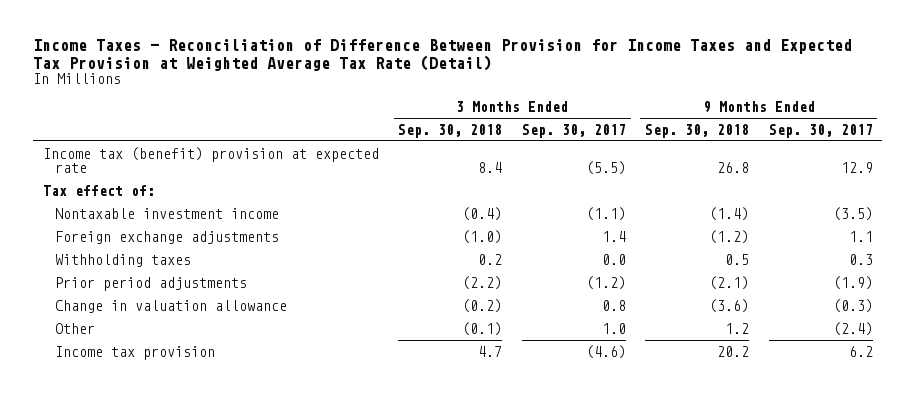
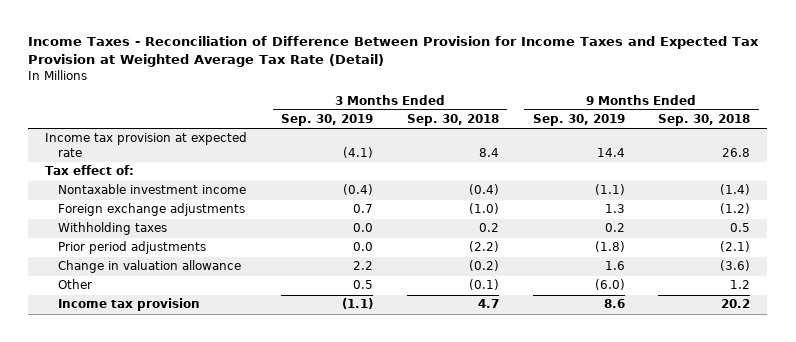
[521,123,626,138] Sep. 30, 2017 -> none
[768,123,873,138] Sep. 30, 2017 -> none
none -> [281,114,374,127] Sep. 30, 2019
none -> [532,114,625,127] Sep. 30, 2019
[43,146,380,174] Income tax (benefit) provision at expected rate -> [45,132,248,158] Income tax provision at expected rate

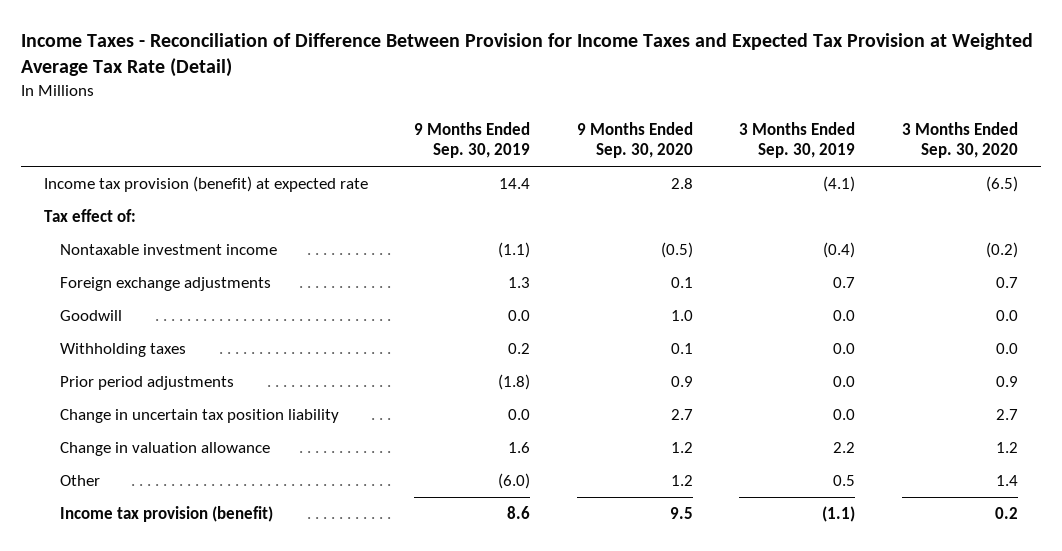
[406,114,499,127] Sep. 30, 2018 -> none
[658,114,751,127] Sep. 30, 2018 -> none
none -> [576,122,693,159] 9 Months Ended Sep. 30, 2020
none -> [901,122,1018,159] 3 Months Ended Sep. 30, 2020
[45,132,248,158] Income tax provision at expected rate -> [43,176,368,193] Income tax provision (benefit) at expected rate
none -> [59,310,122,322] Goodwill
none -> [59,409,339,424] Change in uncertain tax position liability
[57,298,200,312] Income tax provision -> [59,506,273,523] Income tax provision (benefit)

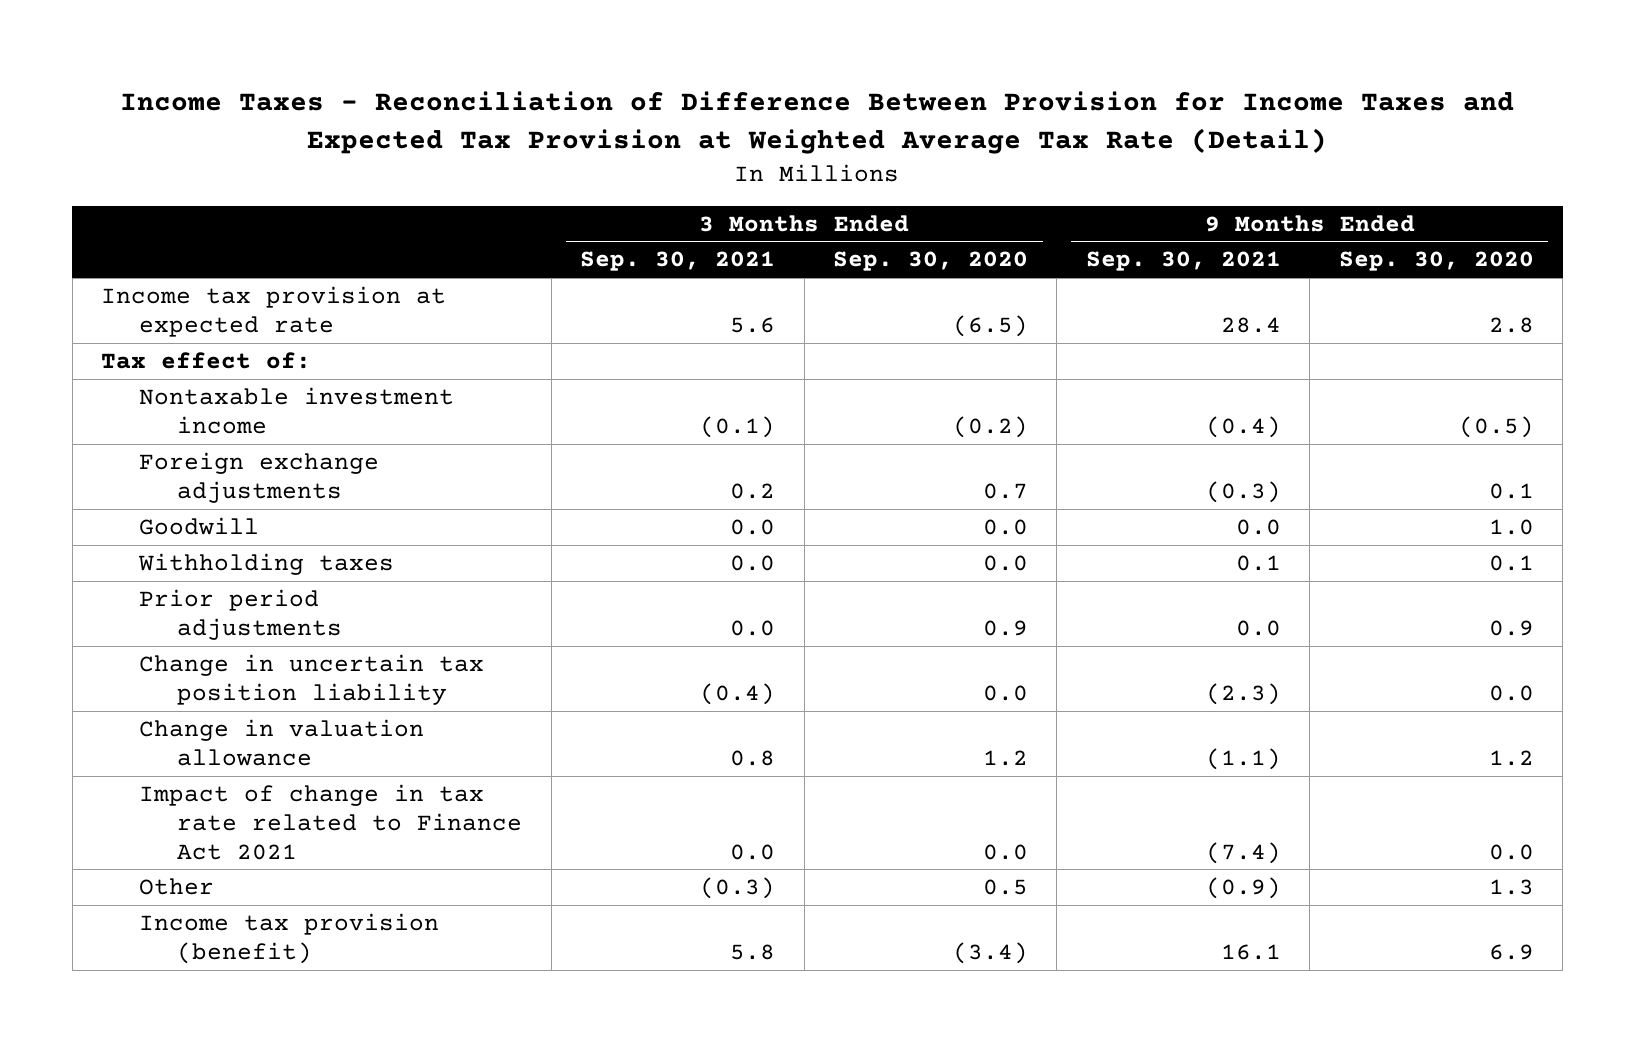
[414,122,531,159] 9 Months Ended Sep. 30, 2019 -> none
[739,122,856,159] 3 Months Ended Sep. 30, 2019 -> none
none -> [580,251,776,272] Sep. 30, 2021
none -> [1085,251,1281,272] Sep. 30, 2021
[43,176,368,193] Income tax provision (benefit) at expected rate -> [101,286,447,337] Income tax provision at expected rate
[670,409,693,421] 2.7 -> [1488,684,1534,701] 0.0
[995,409,1018,421] 2.7 -> [983,684,1029,701] 0.0
none -> [139,784,523,860] Impact of change in tax rate related to Finance Act 2021
[670,475,693,487] 1.2 -> [1488,879,1534,896] 1.3
[995,475,1018,487] 1.4 -> [983,879,1029,896] 0.5
[669,507,693,520] 9.5 -> [1488,943,1534,960] 6.9
[994,507,1018,520] 0.2 -> [953,941,1029,964] (3.4)

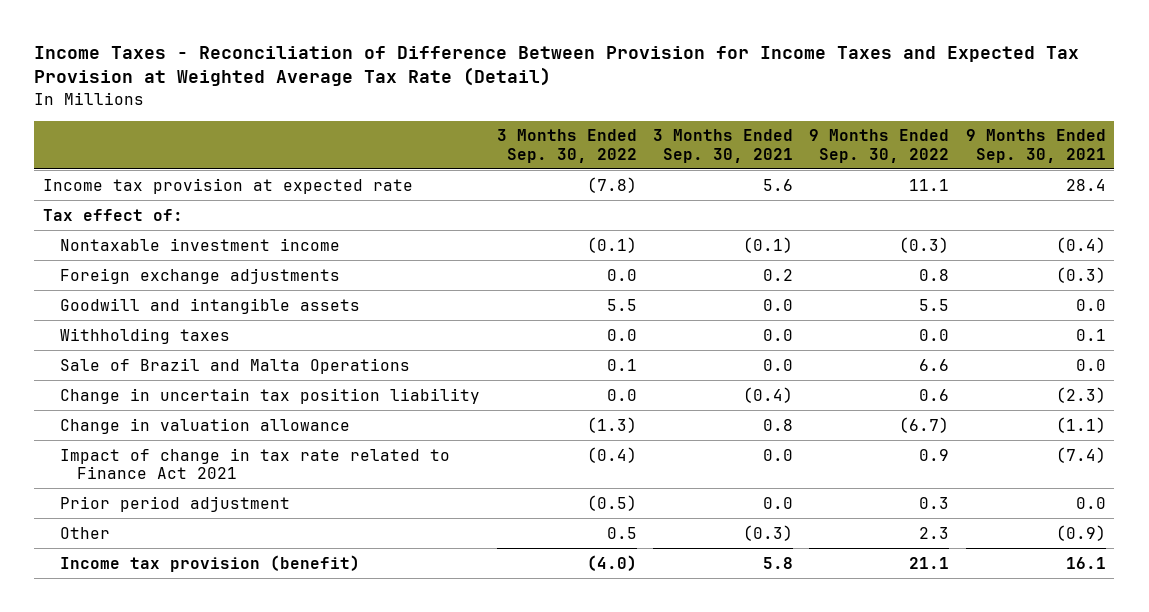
[833,251,1029,272] Sep. 30, 2020 -> none
[1338,251,1534,272] Sep. 30, 2020 -> none
none -> [496,129,637,163] 3 Months Ended Sep. 30, 2022
none -> [809,129,950,163] 9 Months Ended Sep. 30, 2022
[139,517,260,536] Goodwill -> [60,297,361,314] Goodwill and intangible assets
[139,589,343,640] Prior period adjustments -> none
none -> [60,357,411,374] Sale of Brazil and Malta Operations
none -> [60,495,291,512] Prior period adjustment

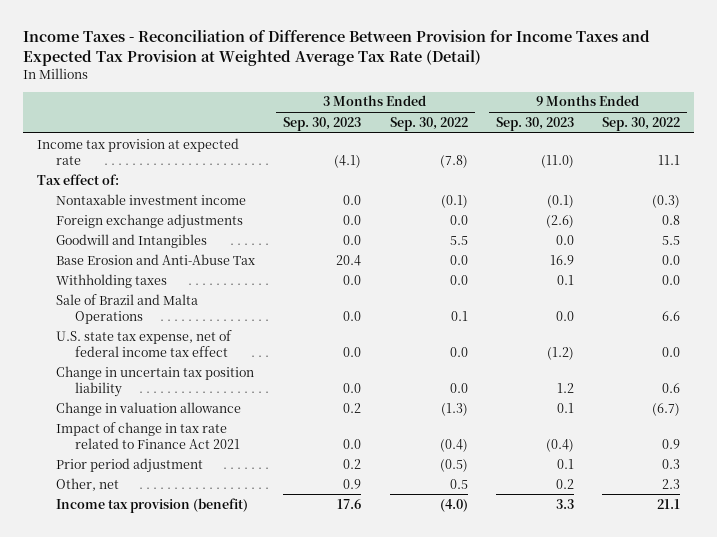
[652,129,793,163] 3 Months Ended Sep. 30, 2021 -> none
[965,129,1106,163] 9 Months Ended Sep. 30, 2021 -> none
none -> [283,116,362,131] Sep. 30, 2023
none -> [495,116,574,131] Sep. 30, 2023
[60,297,361,314] Goodwill and intangible assets -> [56,233,208,248] Goodwill and Intangibles
none -> [56,253,256,265] Base Erosion and Anti-Abuse Tax
none -> [56,329,233,357] U.S. state tax expense, net of federal income tax effect
[60,526,111,539] Other -> [56,477,120,491] Other, net

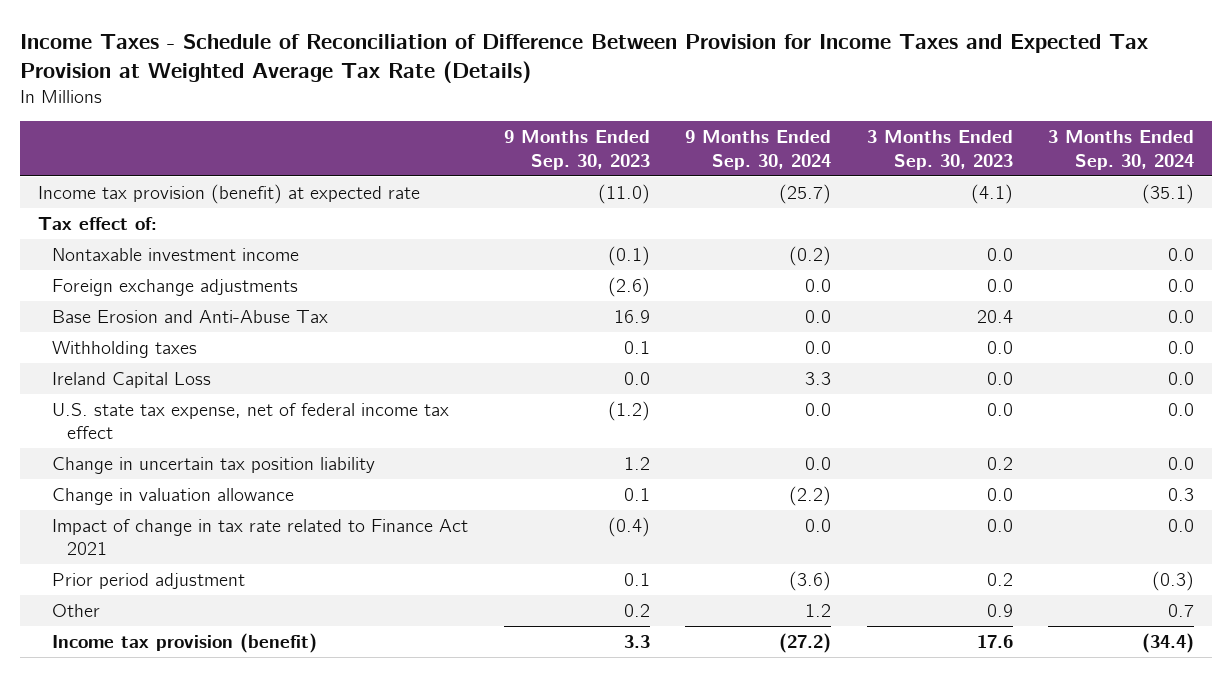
[22,30,650,66] Income Taxes - Reconciliation of Difference Between Provision for Income Taxes and Expected Tax Provision at Weighted Average Tax Rate (Detail) -> [19,33,1148,83] Income Taxes - Schedule of Reconciliation of Difference Between Provision for Income Taxes and Expected Tax Provision at Weighted Average Tax Rate (Details)
[389,116,468,131] Sep. 30, 2022 -> none
[602,116,681,131] Sep. 30, 2022 -> none
none -> [685,130,832,170] 9 Months Ended Sep. 30, 2024
none -> [1048,130,1195,170] 3 Months Ended Sep. 30, 2024
[37,137,240,165] Income tax provision at expected rate -> [37,183,420,204] Income tax provision (benefit) at expected rate
[56,233,208,248] Goodwill and Intangibles -> none
[56,293,199,324] Sale of Brazil and Malta Operations -> [52,371,212,388] Ireland Capital Loss
[343,382,362,393] 0.0 -> [986,456,1013,470] 0.2
[343,402,362,413] 0.2 -> [986,487,1013,501] 0.0
[56,477,120,491] Other, net -> [52,603,101,617] Other

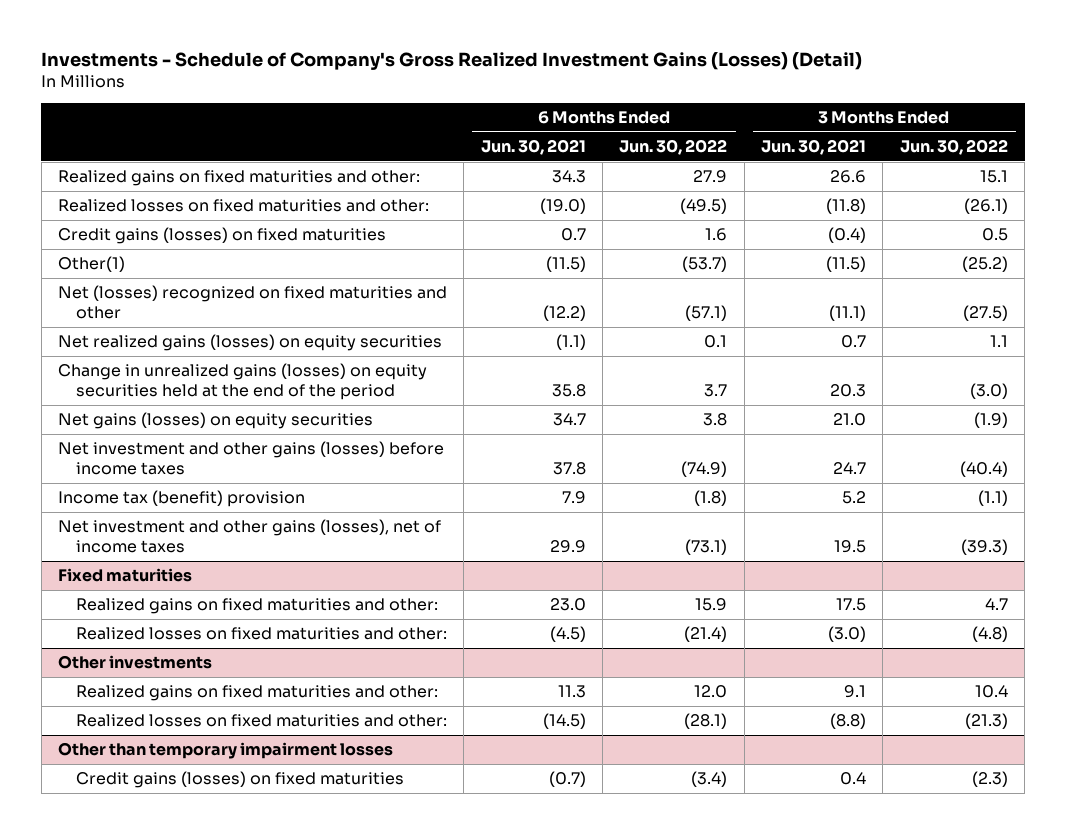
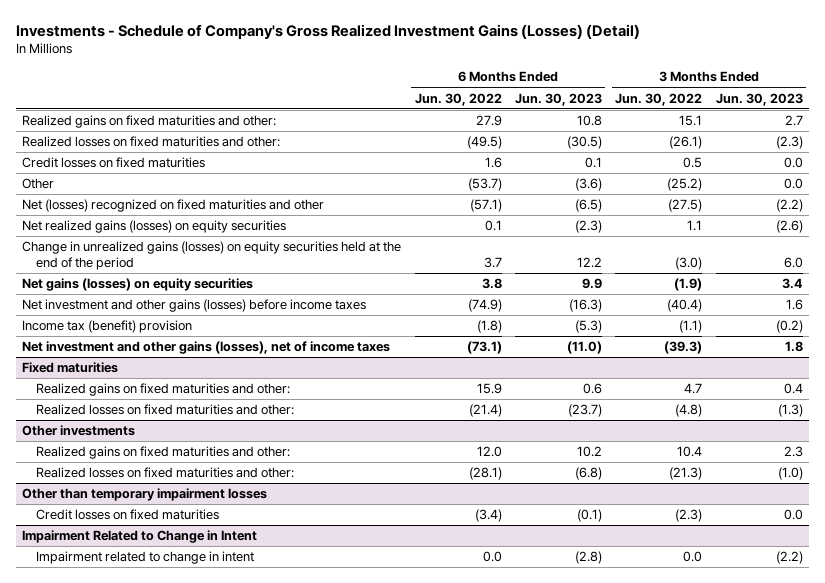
[480,138,586,155] Jun. 30, 2021 -> none
[761,138,867,155] Jun. 30, 2021 -> none
none -> [514,92,602,106] Jun. 30, 2023
none -> [715,92,803,106] Jun. 30, 2023
[57,227,386,245] Credit gains (losses) on fixed maturities -> [22,157,206,169] Credit losses on fixed maturities
[57,256,125,273] Other(1) -> [22,178,55,190] Other
[76,771,405,789] Credit gains (losses) on fixed maturities -> [36,509,220,521] Credit losses on fixed maturities
none -> [22,530,258,544] Impairment Related to Change in Intent
none -> [36,551,255,565] Impairment related to change in intent

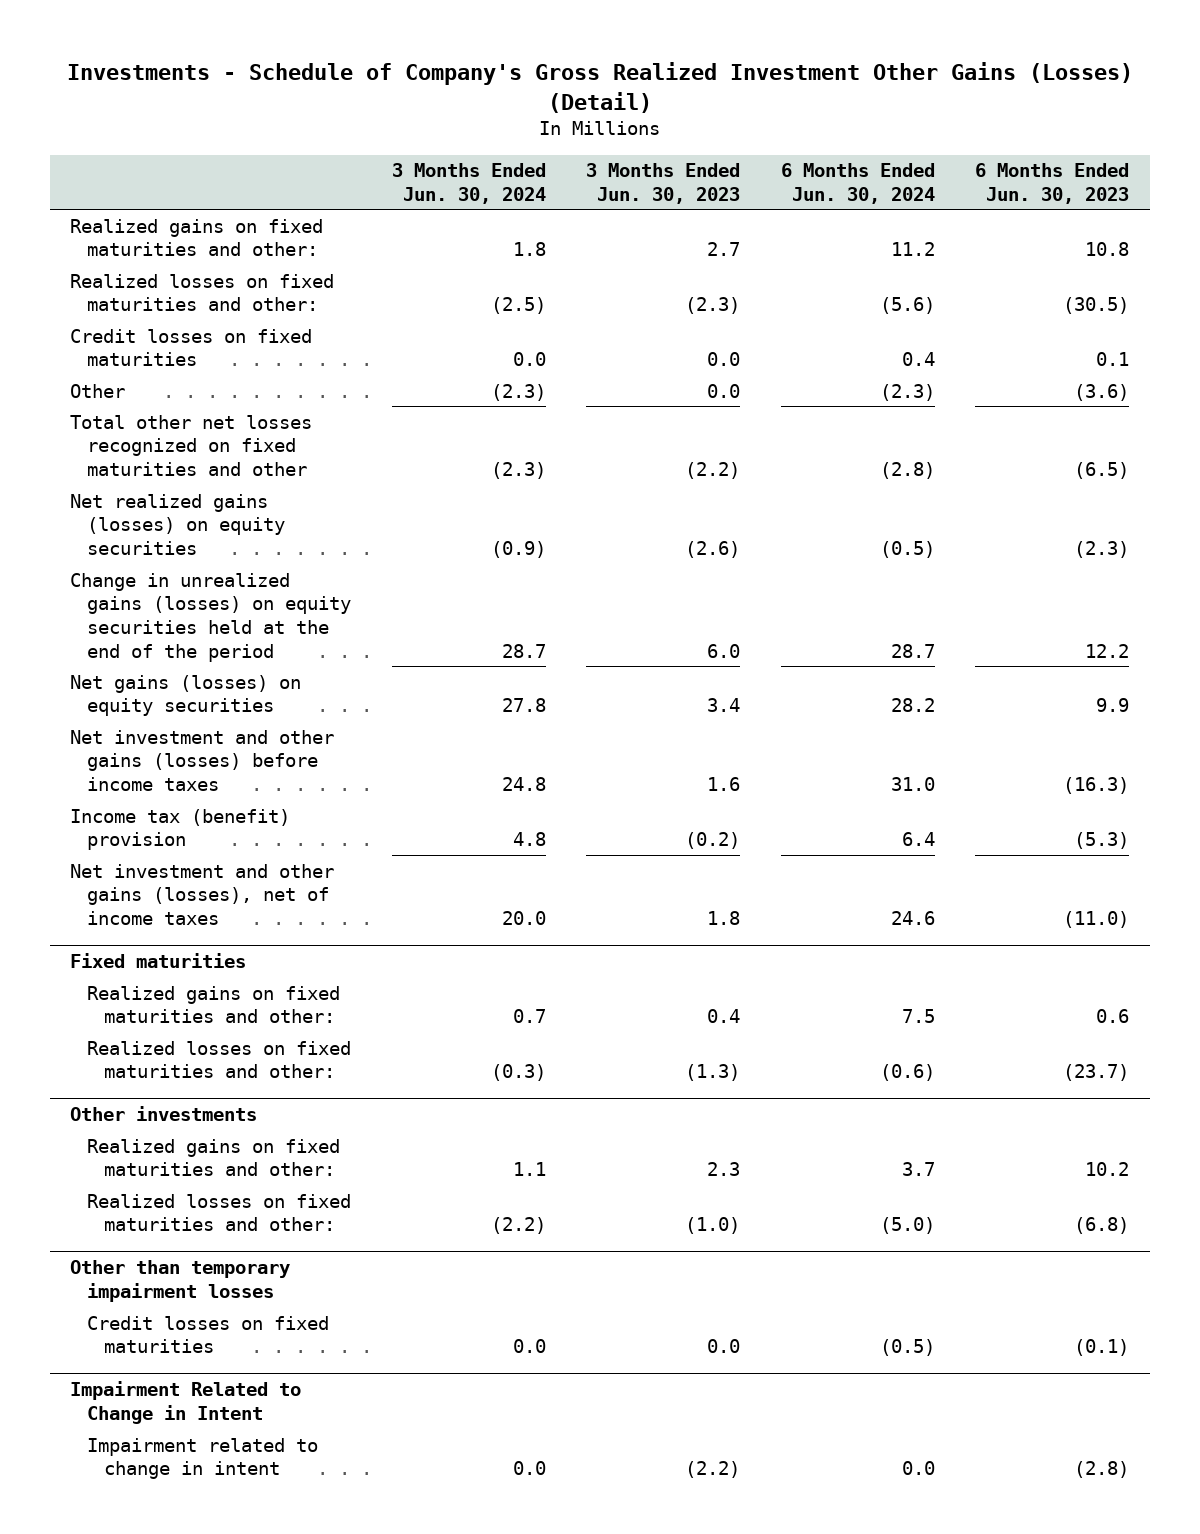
[15,23,640,39] Investments - Schedule of Company's Gross Realized Investment Gains (Losses) (Detail) -> [66,61,1133,113] Investments - Schedule of Company's Gross Realized Investment Other Gains (Losses) (Detail)
[414,92,502,106] Jun. 30, 2022 -> none
[615,92,703,106] Jun. 30, 2022 -> none
none -> [391,163,546,204] 3 Months Ended Jun. 30, 2024
none -> [780,163,935,204] 6 Months Ended Jun. 30, 2024
[22,199,325,213] Net (losses) recognized on fixed maturities and other -> [70,414,313,477] Total other net losses recognized on fixed maturities and other

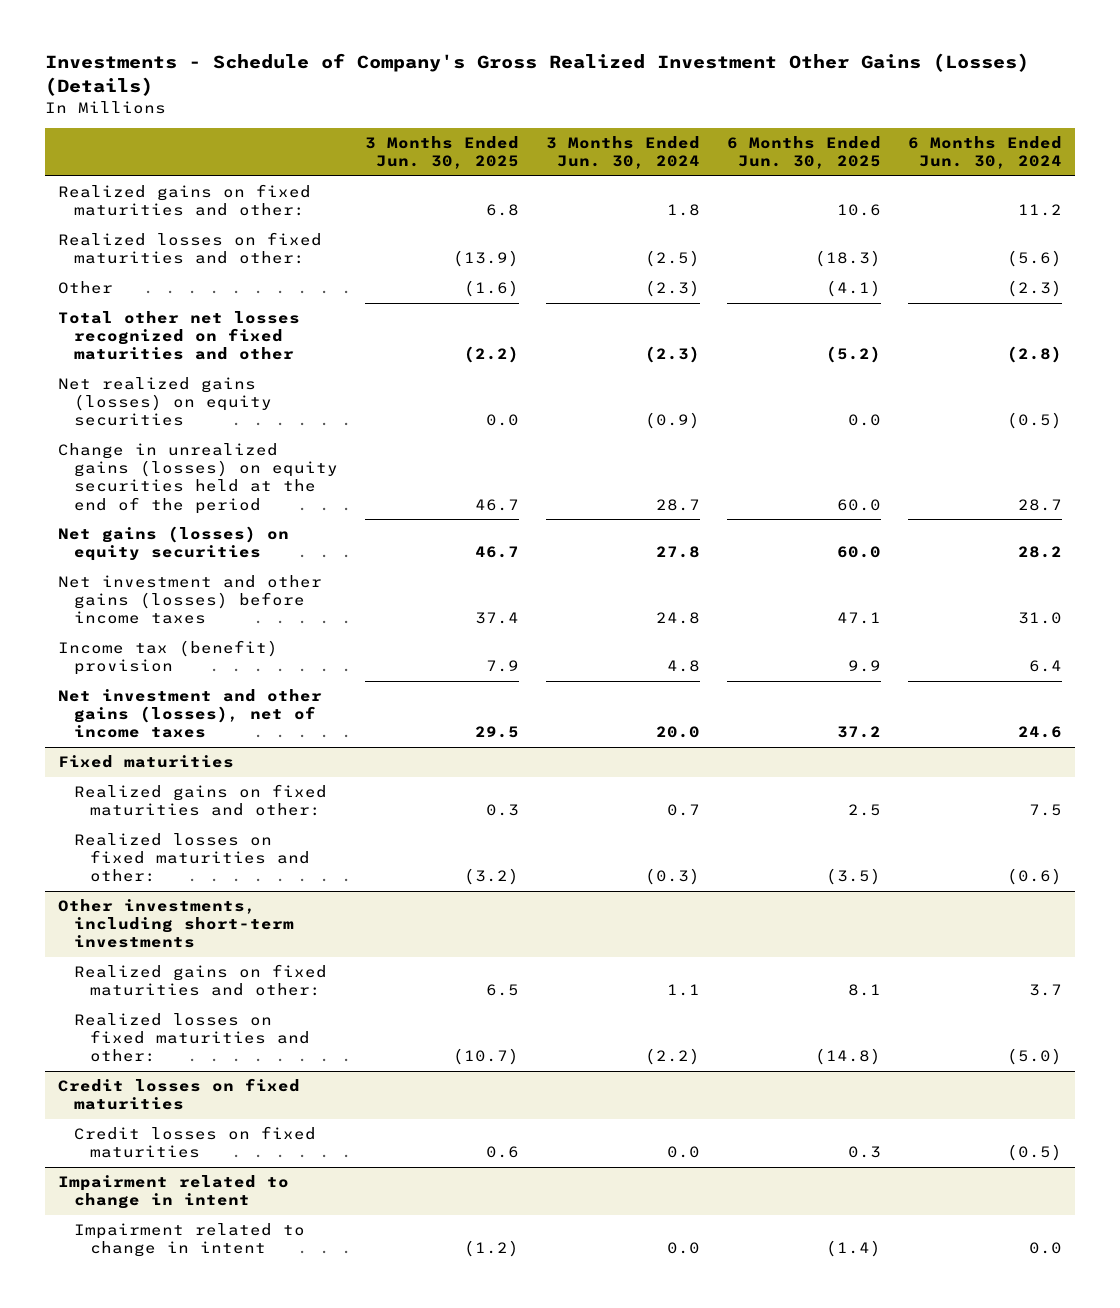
[66,61,1133,113] Investments - Schedule of Company's Gross Realized Investment Other Gains (Losses) (Detail) -> [44,53,1029,96] Investments - Schedule of Company's Gross Realized Investment Other Gains (Losses) (Details)
[586,163,741,204] 3 Months Ended Jun. 30, 2023 -> none
[975,163,1130,204] 6 Months Ended Jun. 30, 2023 -> none
none -> [365,136,520,170] 3 Months Ended Jun. 30, 2025
none -> [726,136,881,170] 6 Months Ended Jun. 30, 2025
[70,328,313,367] Credit losses on fixed maturities -> none
[70,1106,258,1122] Other investments -> [58,899,295,949] Other investments, including short-term investments
[70,1260,291,1303] Other than temporary impairment losses -> [58,1078,301,1111] Credit losses on fixed maturities
[70,1381,302,1425] Impairment Related to Change in Intent -> [58,1175,290,1210] Impairment related to change in intent

